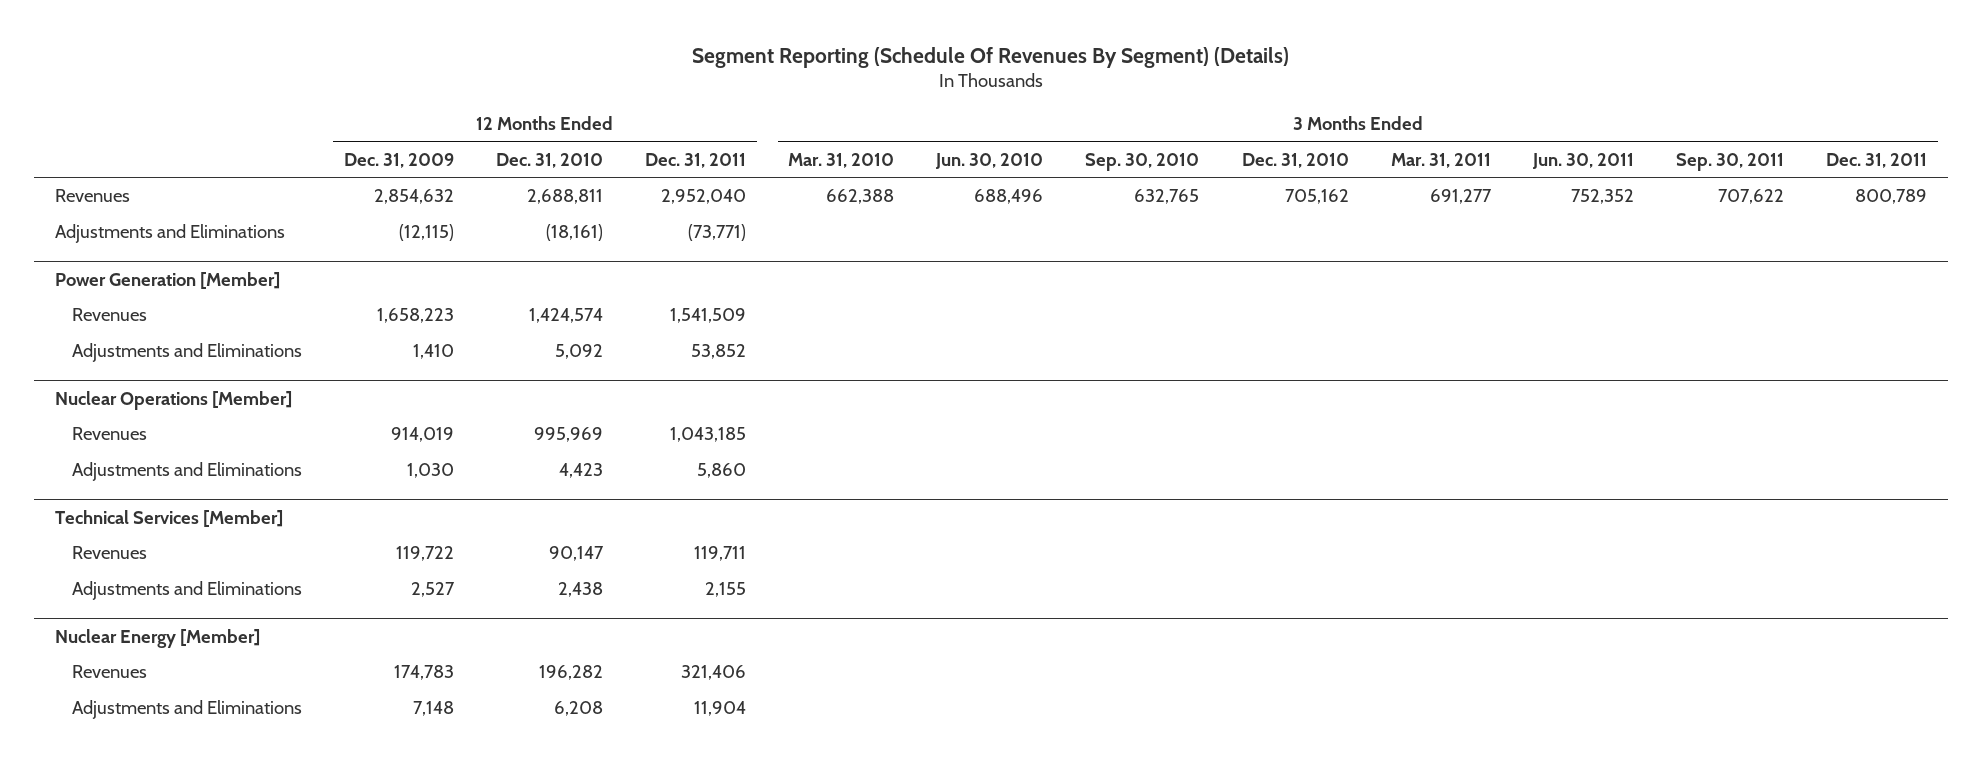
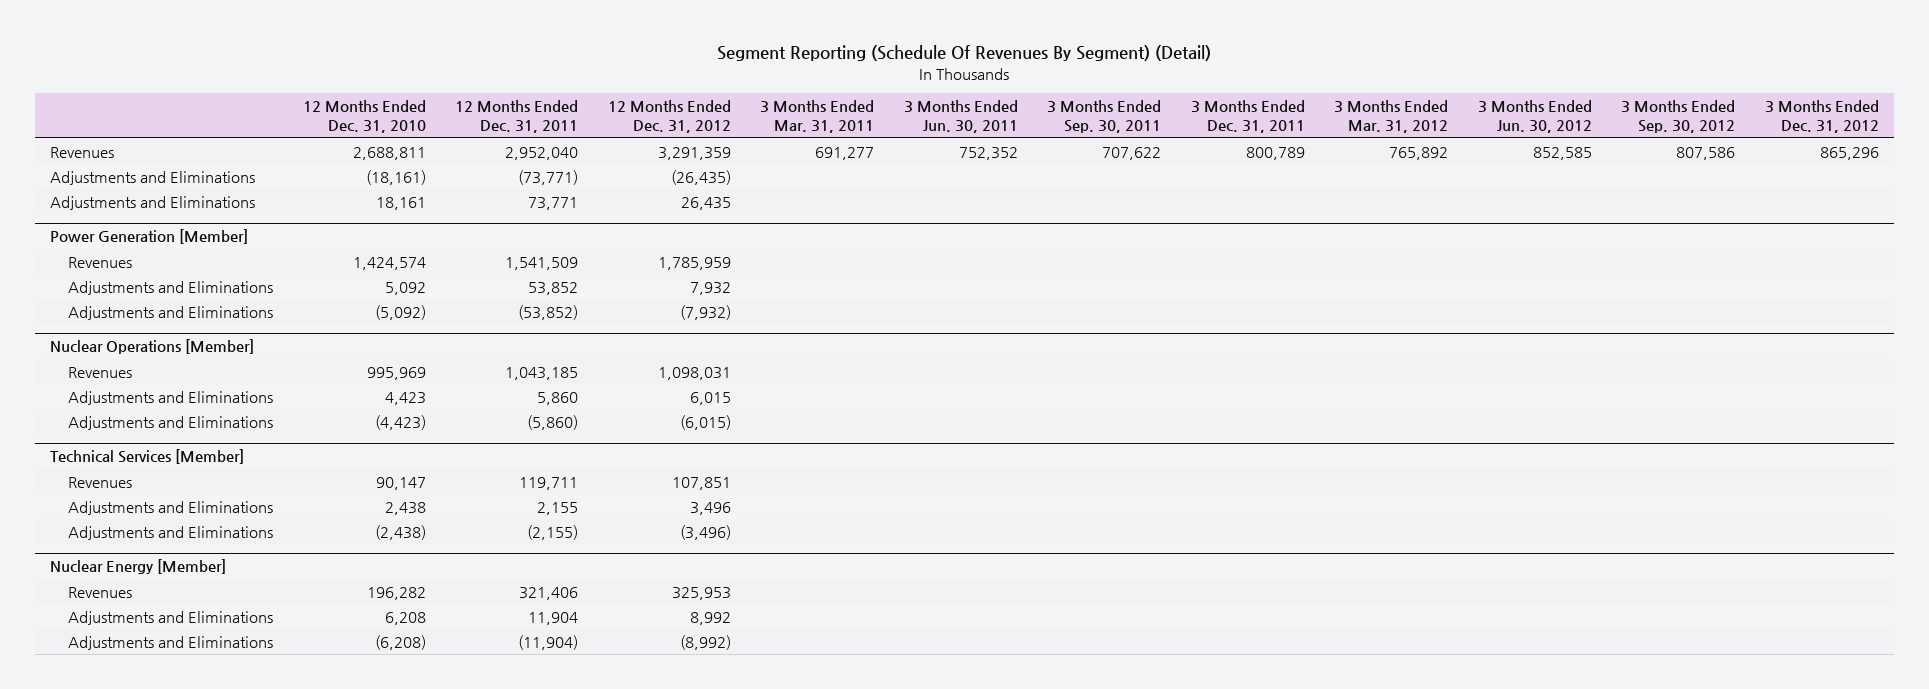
[691,46,1289,68] Segment Reporting (Schedule Of Revenues By Segment) (Details) -> [717,45,1212,62] Segment Reporting (Schedule Of Revenues By Segment) (Detail)
[343,152,454,168] Dec. 31, 2009 -> none
[788,152,895,168] Mar. 31, 2010 -> none
[935,152,1044,169] Jun. 30, 2010 -> none
[1085,152,1200,171] Sep. 30, 2010 -> none
[1241,152,1349,168] Dec. 31, 2010 -> none
none -> [607,100,731,134] 12 Months Ended Dec. 31, 2012
none -> [1334,100,1449,134] 3 Months Ended Mar. 31, 2012
none -> [1477,100,1592,134] 3 Months Ended Jun. 30, 2012
none -> [1621,100,1736,134] 3 Months Ended Sep. 30, 2012
none -> [1765,100,1880,134] 3 Months Ended Dec. 31, 2012
none -> [49,195,255,210] Adjustments and Eliminations
none -> [68,305,274,320] Adjustments and Eliminations
none -> [68,415,274,430] Adjustments and Eliminations
none -> [68,525,274,540] Adjustments and Eliminations
none -> [68,635,274,650] Adjustments and Eliminations

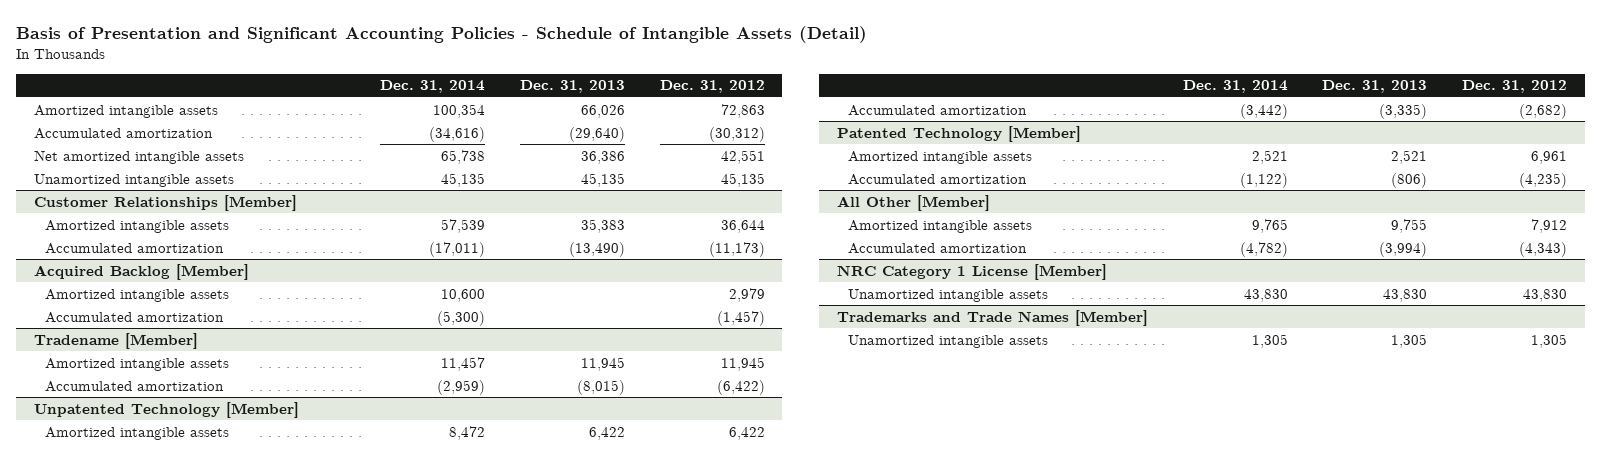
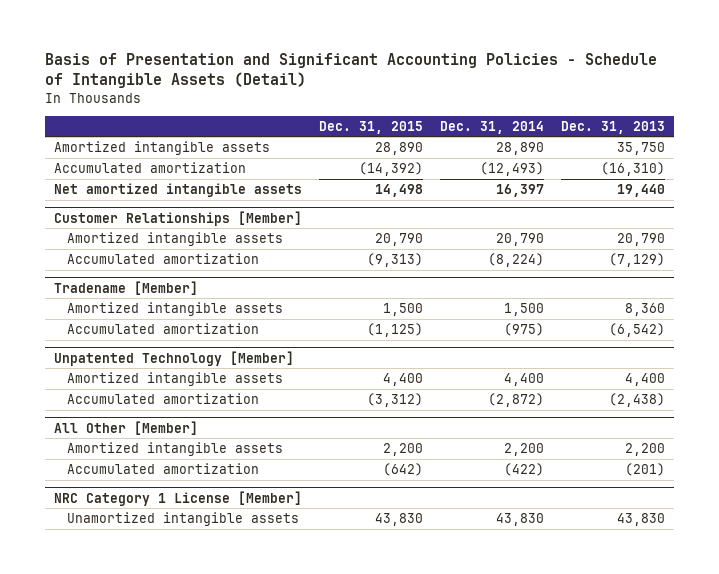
[659,80,765,94] Dec. 31, 2012 -> none
none -> [318,120,423,134] Dec. 31, 2015
[33,173,234,187] Unamortized intangible assets -> none
[432,103,485,118] 100,354 -> [495,142,544,156] 28,890
[580,104,625,118] 66,026 -> [617,142,666,156] 35,750
[428,126,485,142] (34,616) -> [479,162,544,177] (12,493)
[568,126,625,142] (29,640) -> [601,162,666,177] (16,310)
[440,149,485,164] 65,738 -> [495,184,544,198] 16,397
[580,150,625,164] 36,386 -> [617,184,666,198] 19,440
[33,263,249,280] Acquired Backlog [Member] -> none
[44,288,229,302] Amortized intangible assets -> none
[44,311,224,323] Accumulated amortization -> none
[440,218,485,233] 57,539 -> [495,233,544,247] 20,790
[580,218,625,233] 35,383 -> [617,233,666,247] 20,790
[428,241,485,257] (17,011) -> [487,253,544,268] (8,224)
[568,241,625,257] (13,490) -> [609,253,666,268] (7,129)
[440,356,485,371] 11,457 -> [503,303,544,317] 1,500
[580,356,625,371] 11,945 -> [625,303,666,317] 8,360
[436,379,485,395] (2,959) -> [503,323,544,337] (975)
[576,379,625,395] (8,015) -> [609,323,666,338] (6,542)
[836,125,1081,142] Patented Technology [Member] -> none
[847,150,1032,164] Amortized intangible assets -> none
[847,173,1027,185] Accumulated amortization -> none
[448,425,485,440] 8,472 -> [503,373,544,387] 4,400
[588,426,625,440] 6,422 -> [625,373,666,387] 4,400
[1239,103,1288,119] (3,442) -> [487,393,544,408] (2,872)
[1379,103,1428,119] (3,335) -> [609,393,666,408] (2,438)
[1251,218,1288,233] 9,765 -> [503,443,544,457] 2,200
[1391,218,1428,233] 9,755 -> [625,443,666,457] 2,200
[1239,241,1288,257] (4,782) -> [503,463,544,477] (422)
[1379,241,1428,257] (3,994) -> [625,463,666,477] (201)
[836,309,1148,326] Trademarks and Trade Names [Member] -> none
[847,334,1048,348] Unamortized intangible assets -> none

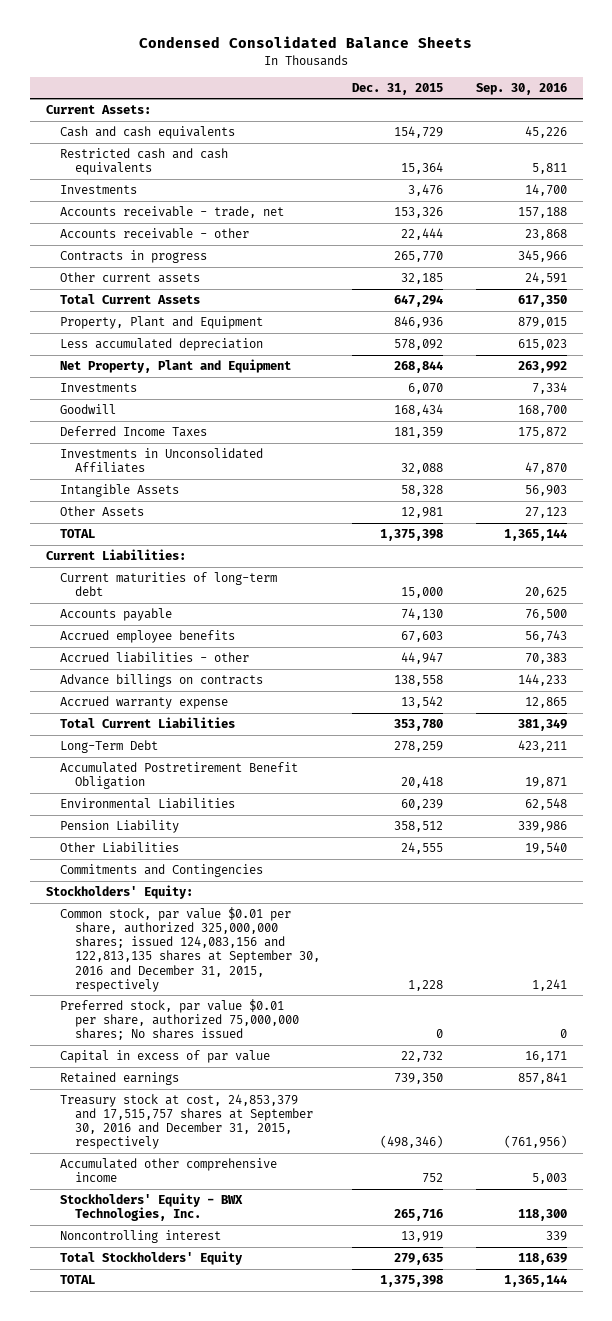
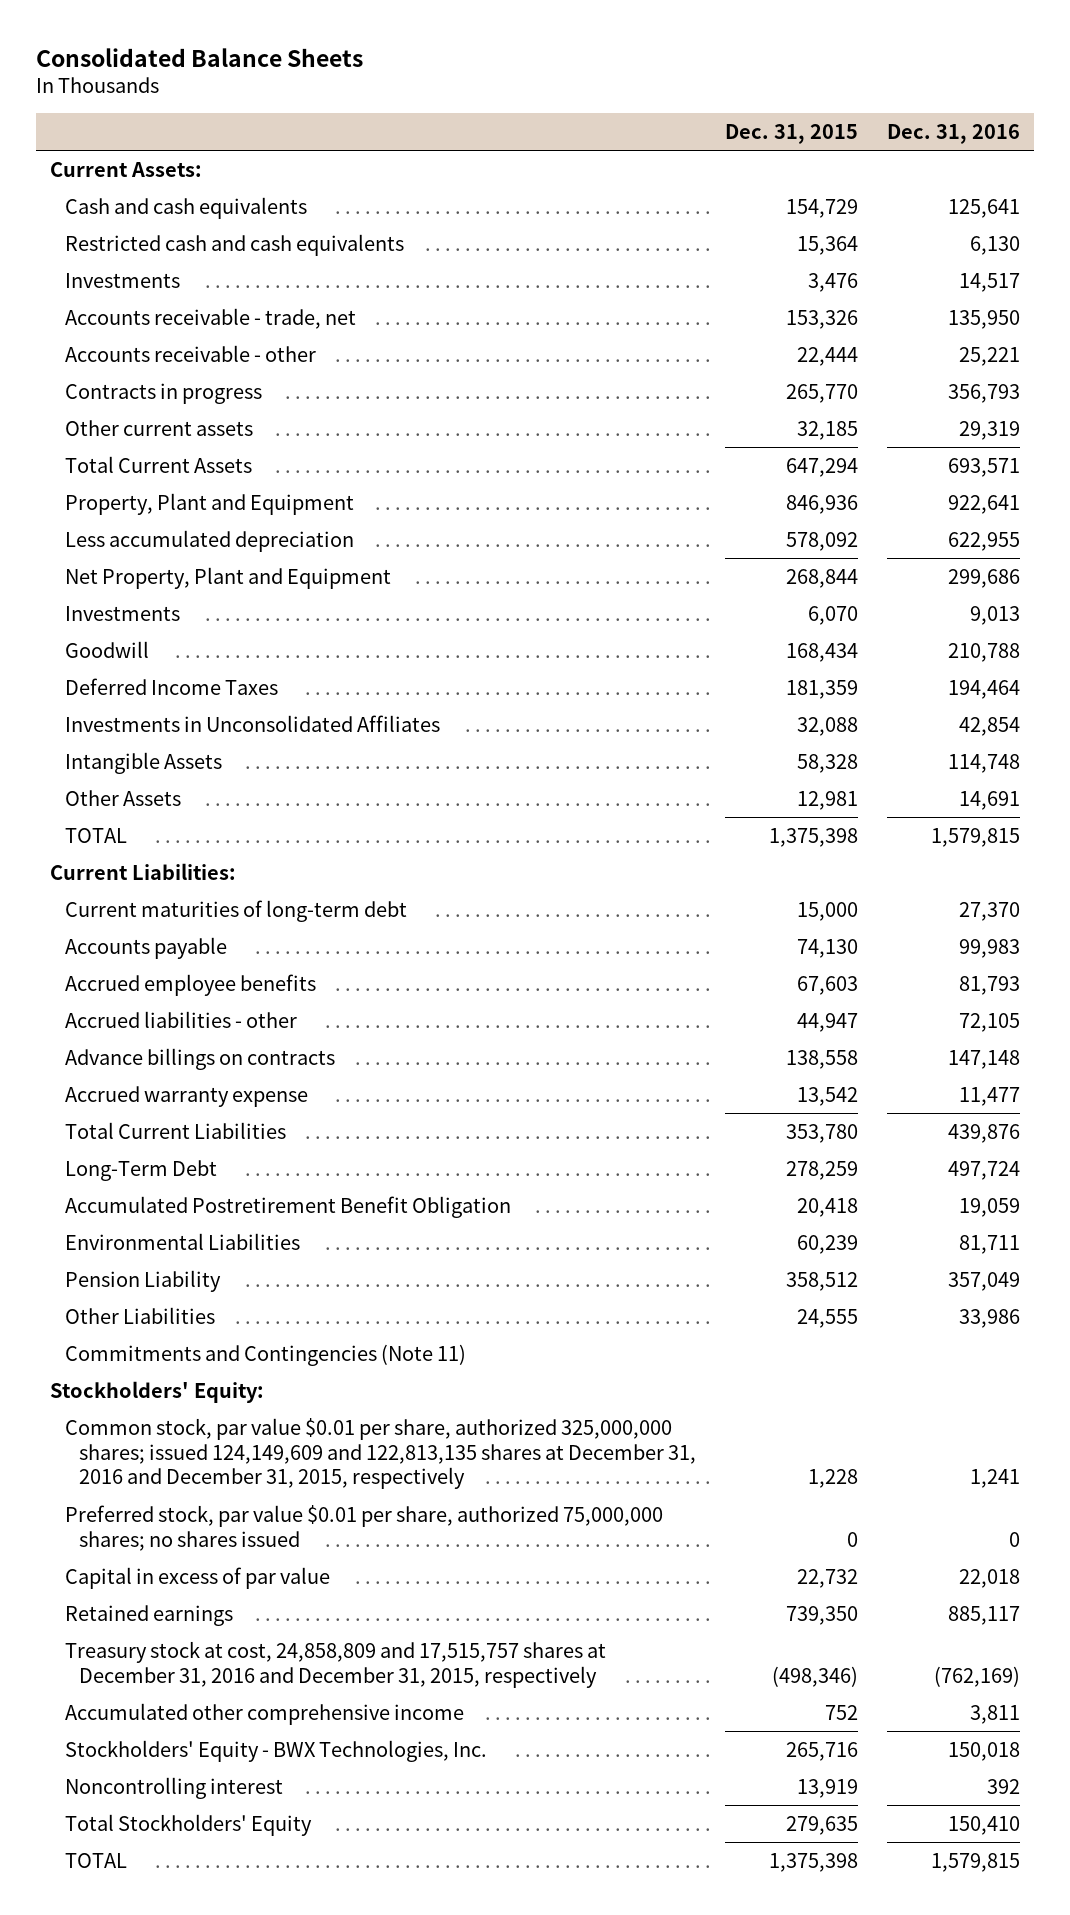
[139,36,473,49] Condensed Consolidated Balance Sheets -> [35,47,363,67] Consolidated Balance Sheets
[475,82,567,95] Sep. 30, 2016 -> none
none -> [886,124,1020,145] Dec. 31, 2016
[60,863,264,877] Commitments and Contingencies -> [64,1343,466,1366] Commitments and Contingencies (Note 11)
[60,906,320,992] Common stock, par value $0.01 per share, authorized 325,000,000 shares; issued 124,083,156 and 122,813,135 shares at September 30, 2016 and December 31, 2015, respectively -> [64,1417,697,1490] Common stock, par value $0.01 per share, authorized 325,000,000 shares; issued 124,149,609 and 122,813,135 shares at December 31, 2016 and December 31, 2015, respectively
[60,998,299,1041] Preferred stock, par value $0.01 per share, authorized 75,000,000 shares; No shares issued -> [64,1504,663,1551] Preferred stock, par value $0.01 per share, authorized 75,000,000 shares; no shares issued
[60,1093,313,1150] Treasury stock at cost, 24,853,379 and 17,515,757 shares at September 30, 2016 and December 31, 2015, respectively -> [64,1640,606,1688] Treasury stock at cost, 24,858,809 and 17,515,757 shares at December 31, 2016 and December 31, 2015, respectively

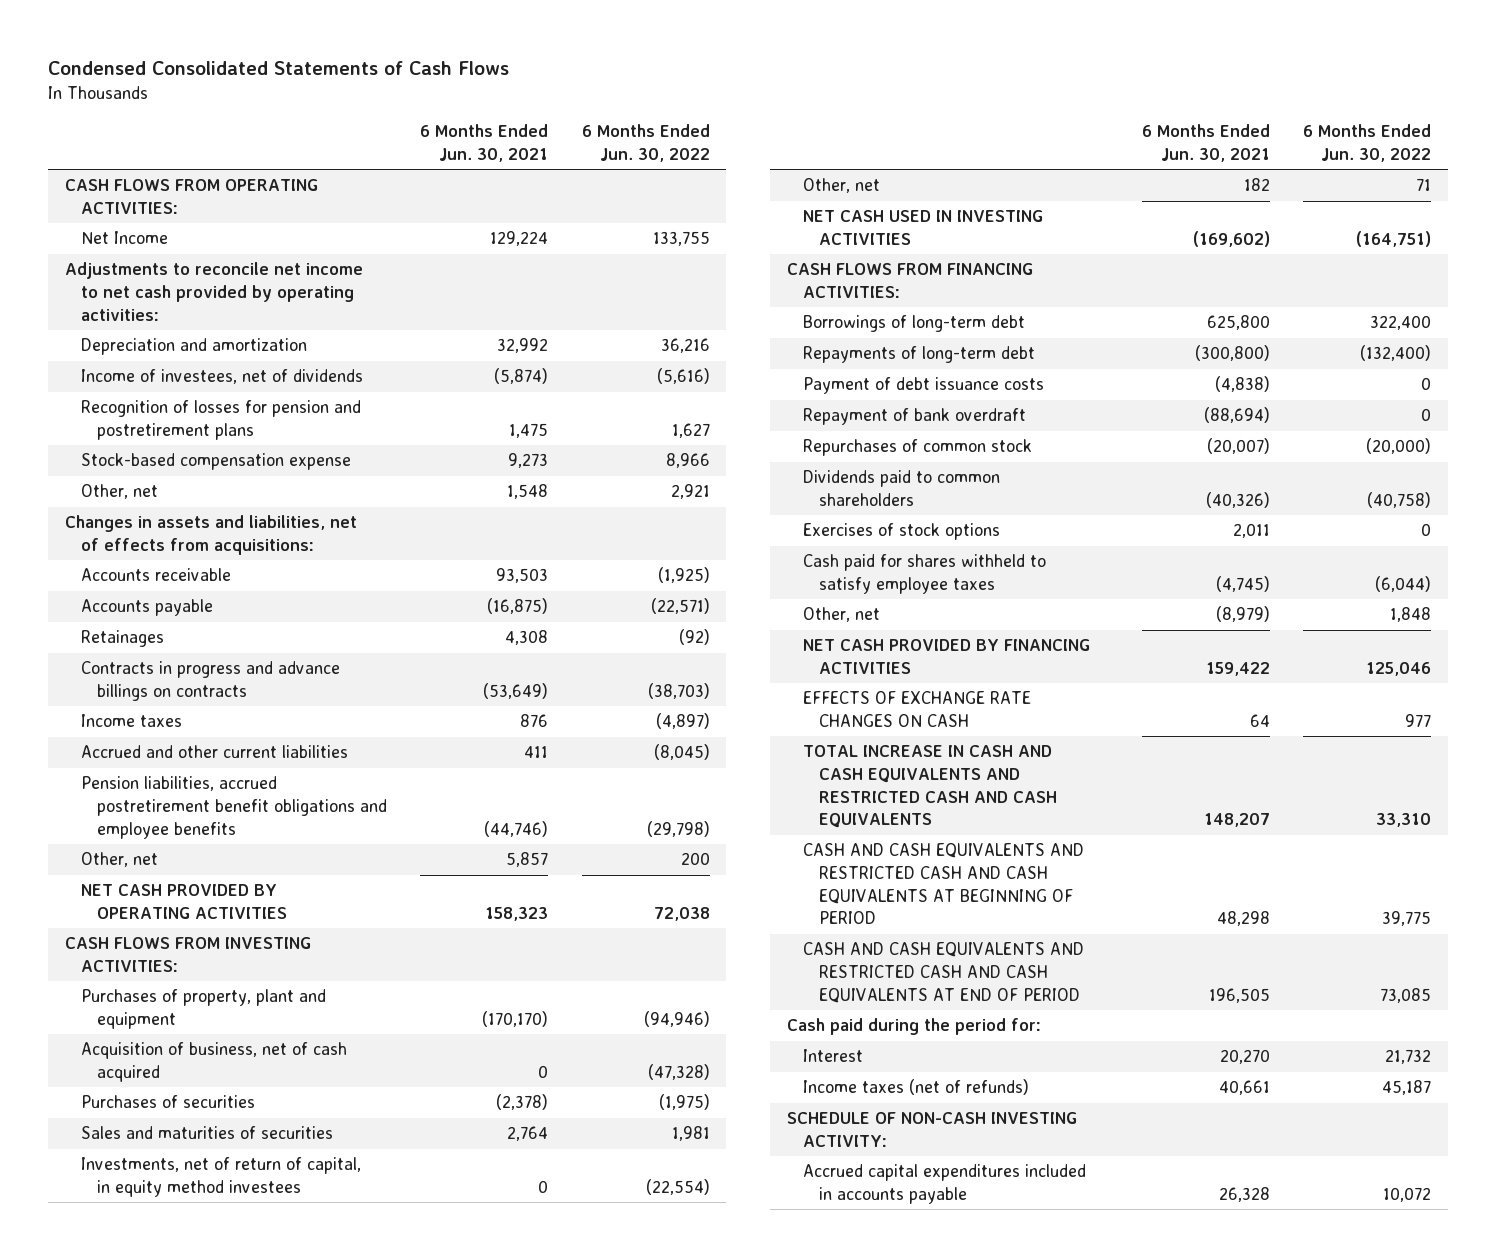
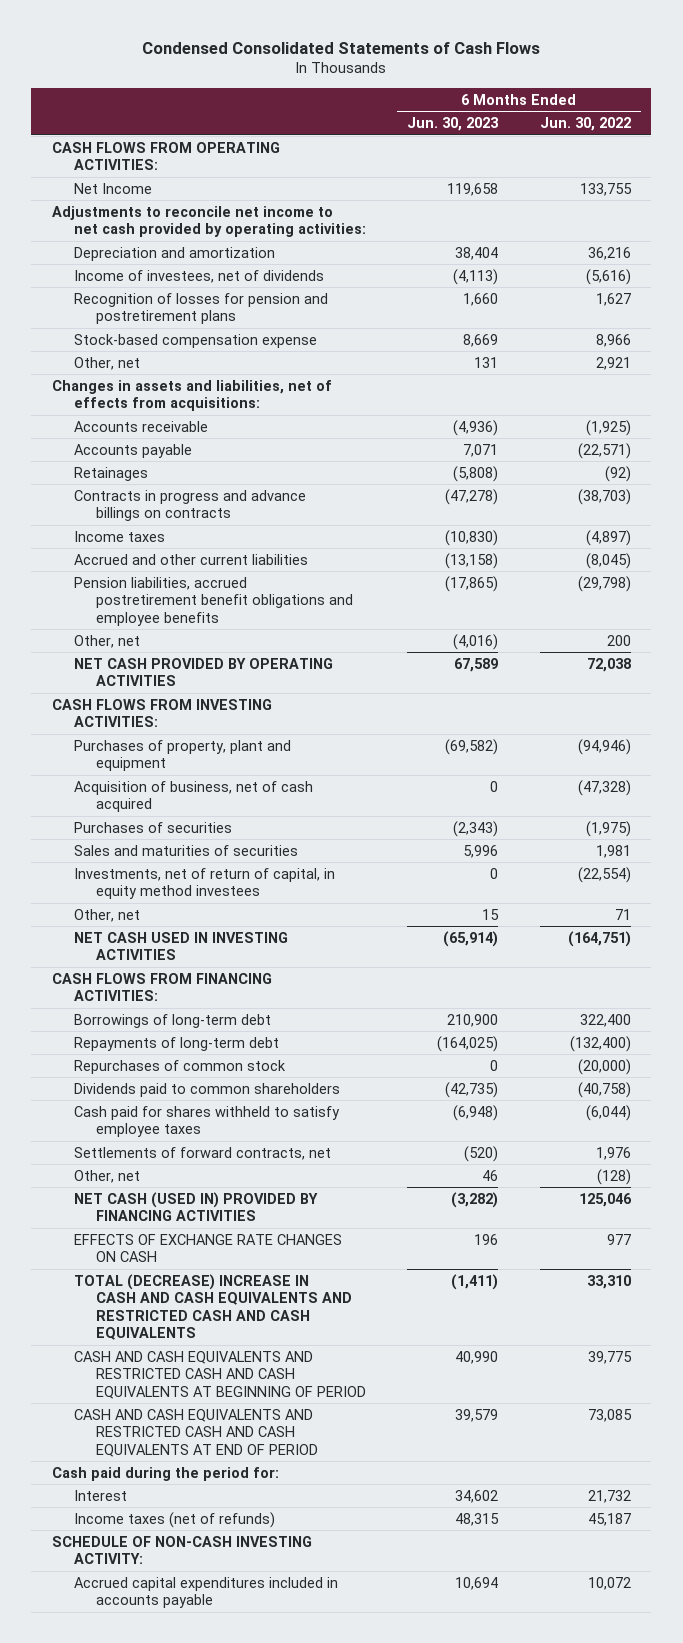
[420,124,549,162] 6 Months Ended Jun. 30, 2021 -> none
none -> [407,117,500,132] Jun. 30, 2023
[802,377,1044,395] Payment of debt issuance costs -> none
[802,408,1026,426] Repayment of bank overdraft -> none
[802,523,1000,541] Exercises of stock options -> none
none -> [74,1146,332,1160] Settlements of forward contracts, net
[1390,607,1432,623] 1,848 -> [596,1168,631,1185] (128)
[802,639,1090,674] NET CASH PROVIDED BY FINANCING ACTIVITIES -> [74,1191,319,1222] NET CASH (USED IN) PROVIDED BY FINANCING ACTIVITIES
[802,745,1057,829] TOTAL INCREASE IN CASH AND CASH EQUIVALENTS AND RESTRICTED CASH AND CASH EQUIVALENTS -> [74,1273,353,1341] TOTAL (DECREASE) INCREASE IN CASH AND CASH EQUIVALENTS AND RESTRICTED CASH AND CASH EQUIVALENTS

